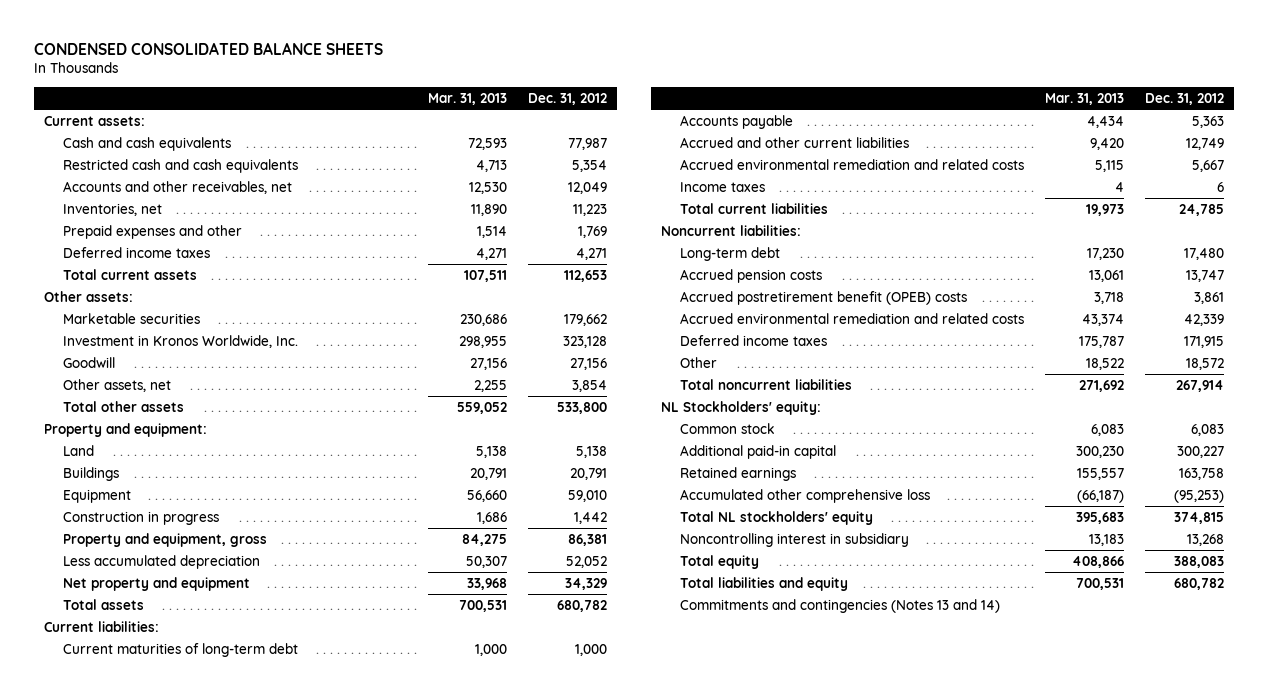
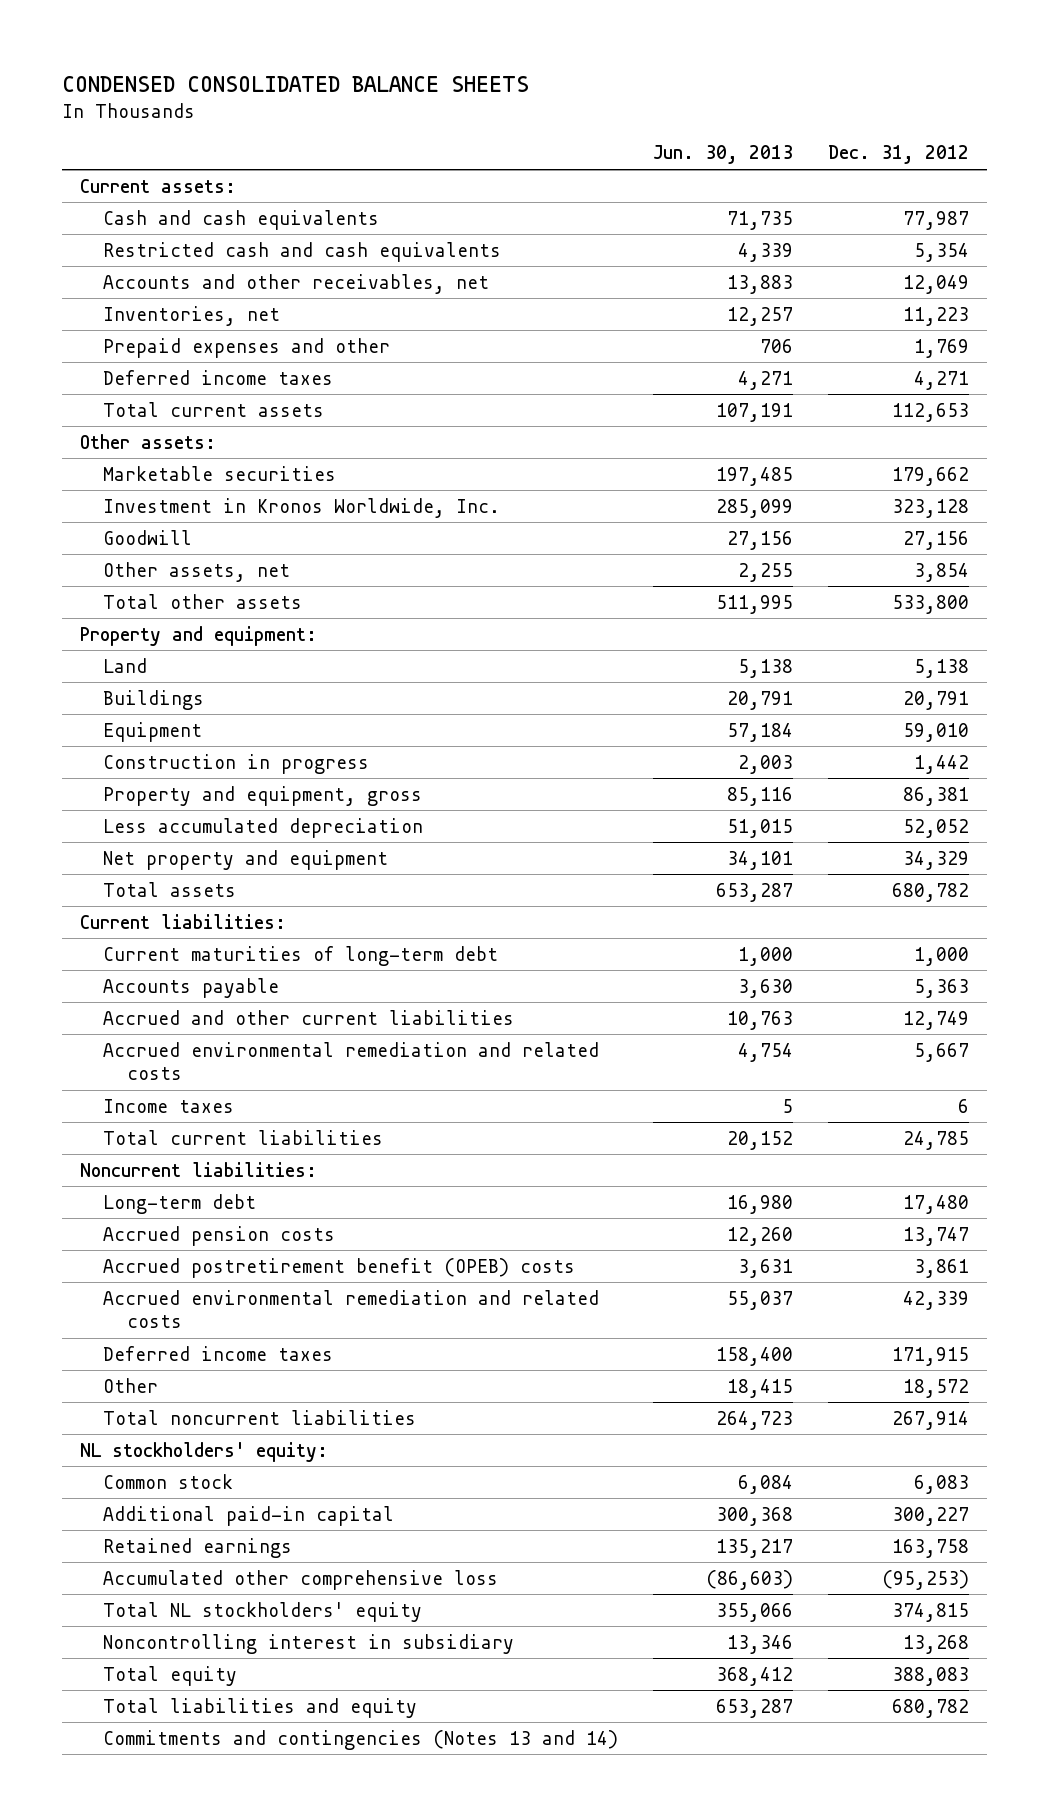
[427,92,507,105] Mar. 31, 2013 -> none
none -> [653,145,794,165] Jun. 30, 2013
[661,401,822,416] NL Stockholders' equity: -> [79,1441,328,1462] NL stockholders' equity:

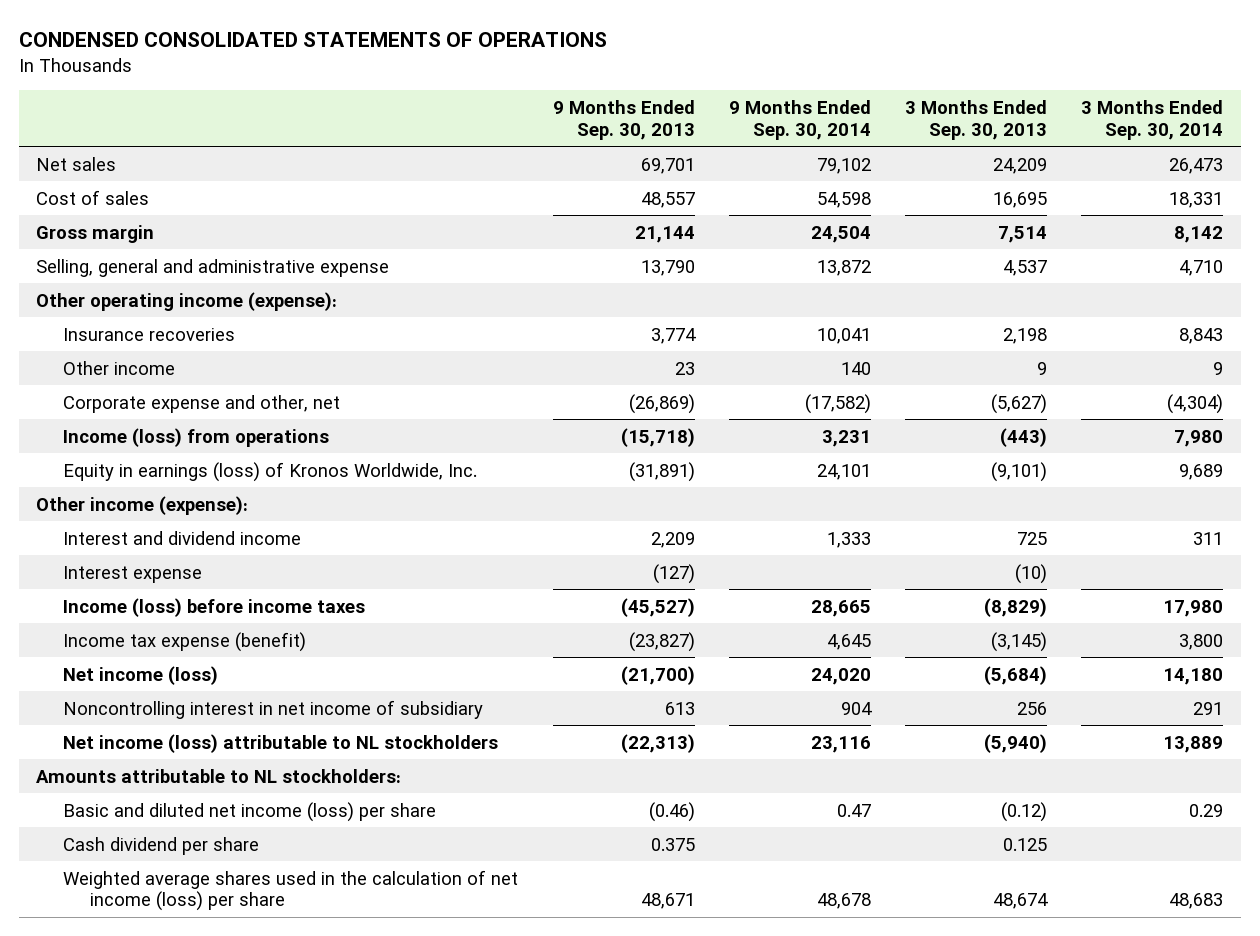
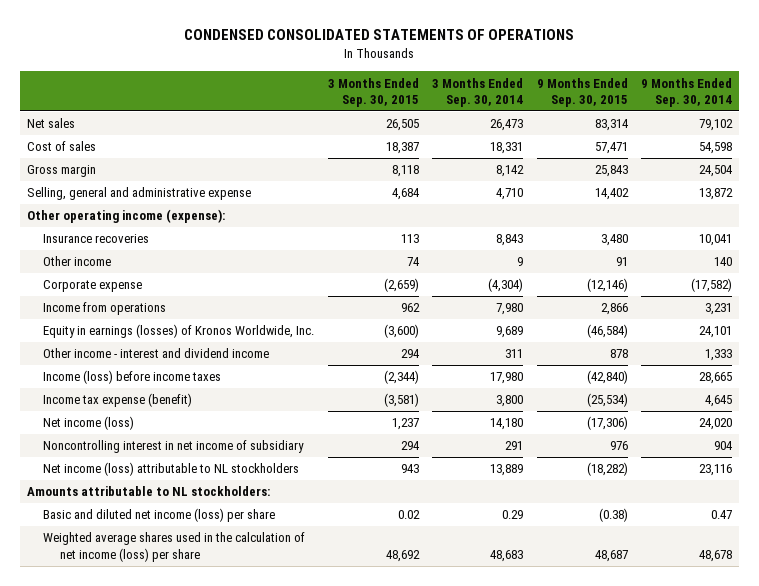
[552,99,695,140] 9 Months Ended Sep. 30, 2013 -> none
[905,99,1048,140] 3 Months Ended Sep. 30, 2013 -> none
none -> [327,77,419,107] 3 Months Ended Sep. 30, 2015
none -> [536,77,628,107] 9 Months Ended Sep. 30, 2015
[36,495,249,515] Other income (expense): -> none
[63,565,203,583] Interest expense -> none
[63,394,341,413] Corporate expense and other, net -> [43,280,143,293] Corporate expense
[63,427,330,447] Income (loss) from operations -> [43,302,167,316] Income from operations
[63,461,478,482] Equity in earnings (loss) of Kronos Worldwide, Inc. -> [43,324,315,339] Equity in earnings (losses) of Kronos Worldwide, Inc.
[63,530,302,545] Interest and dividend income -> [43,348,270,359] Other income - interest and dividend income
[63,836,260,855] Cash dividend per share -> none

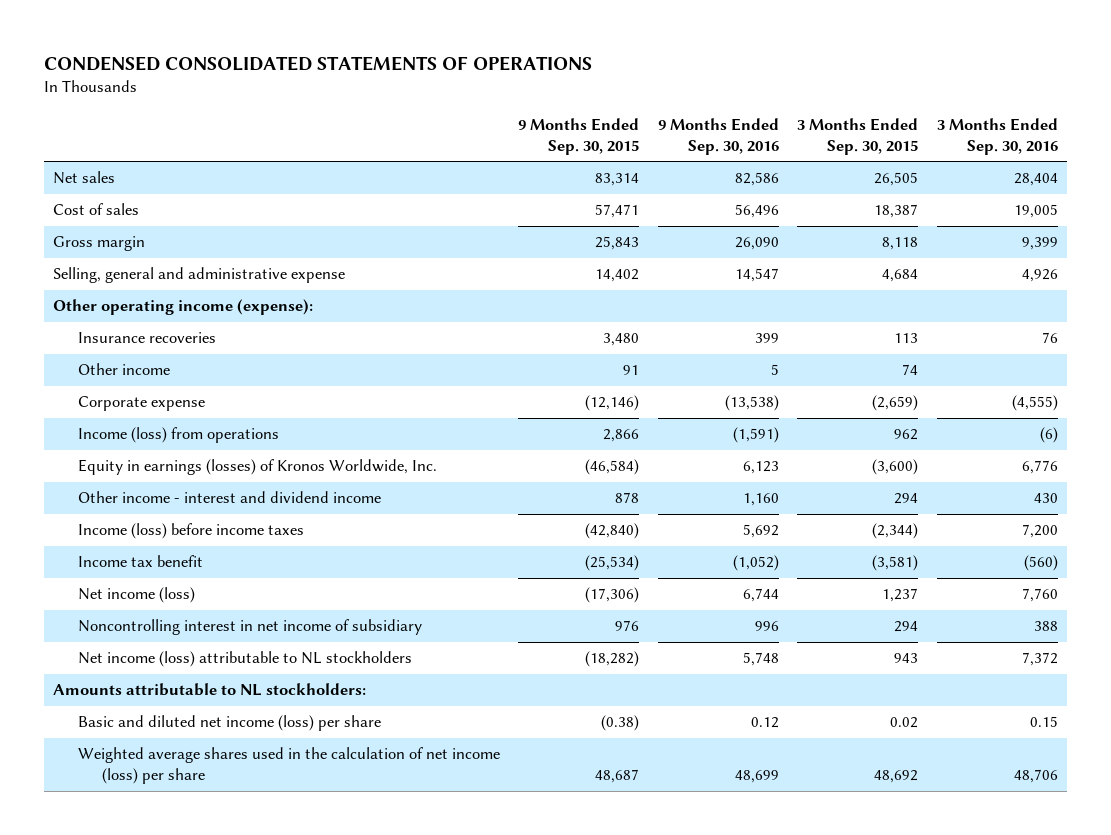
[432,77,524,107] 3 Months Ended Sep. 30, 2014 -> none
[640,77,732,107] 9 Months Ended Sep. 30, 2014 -> none
none -> [657,117,779,155] 9 Months Ended Sep. 30, 2016
none -> [936,117,1058,155] 3 Months Ended Sep. 30, 2016
[43,302,167,316] Income from operations -> [77,427,279,444] Income (loss) from operations
[43,393,193,408] Income tax expense (benefit) -> [77,555,203,568] Income tax benefit

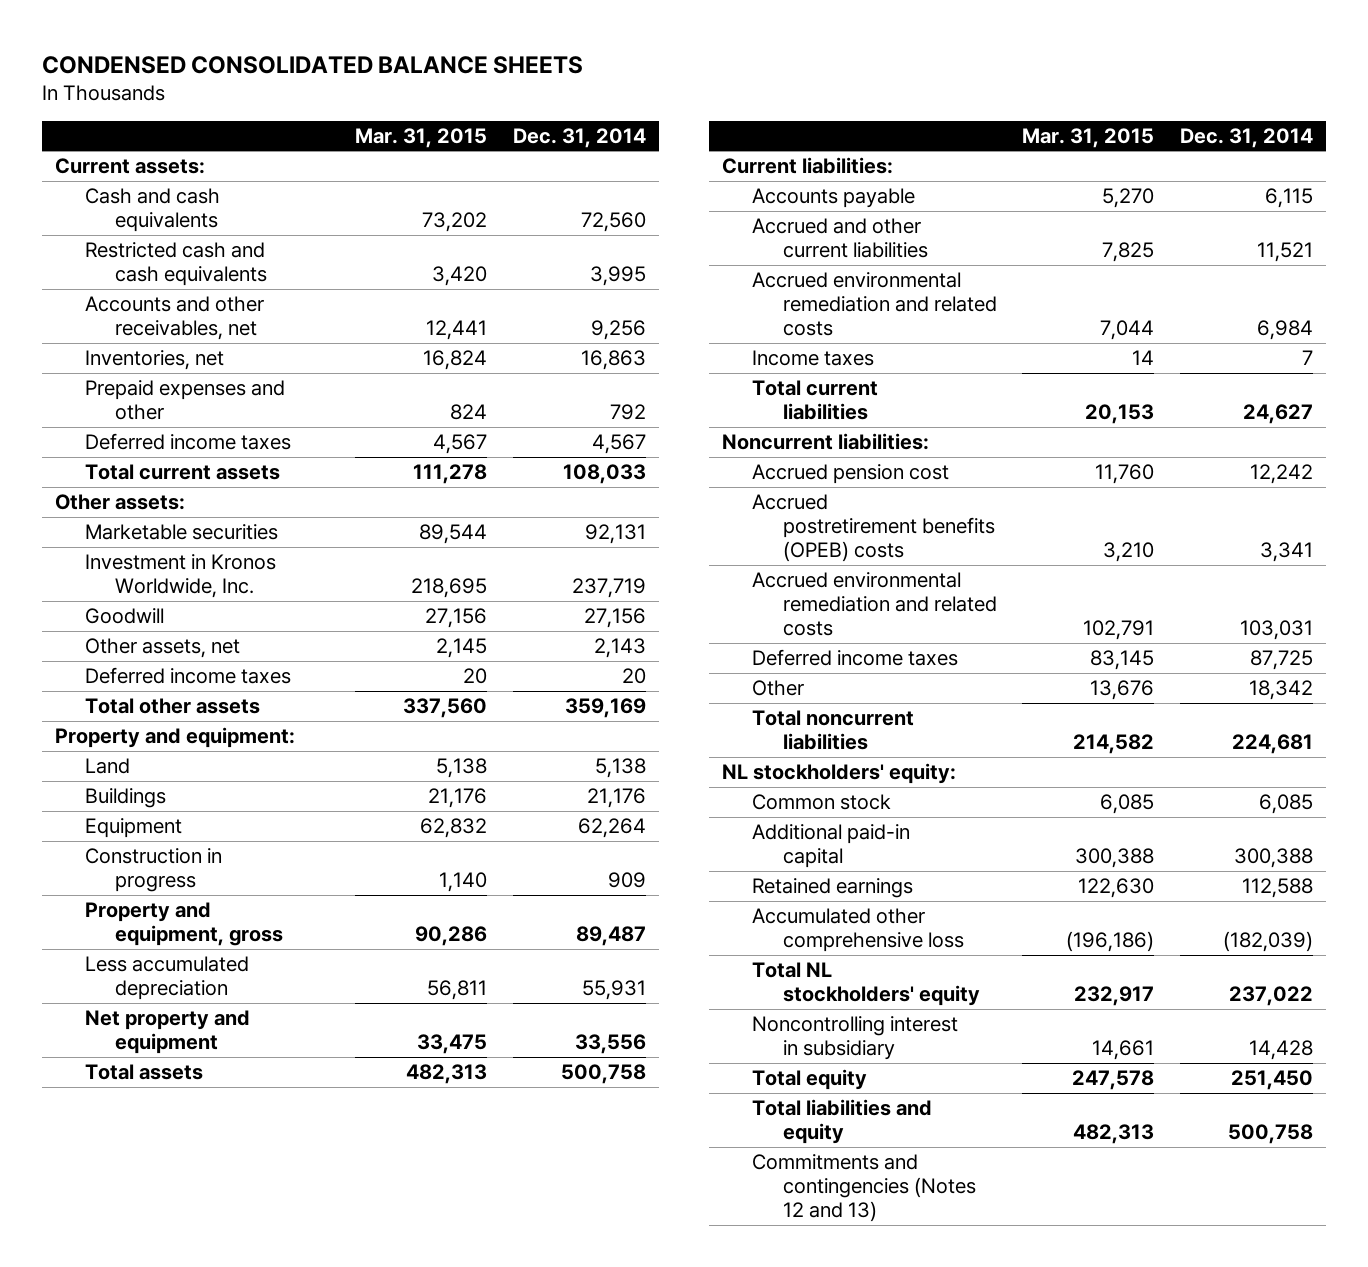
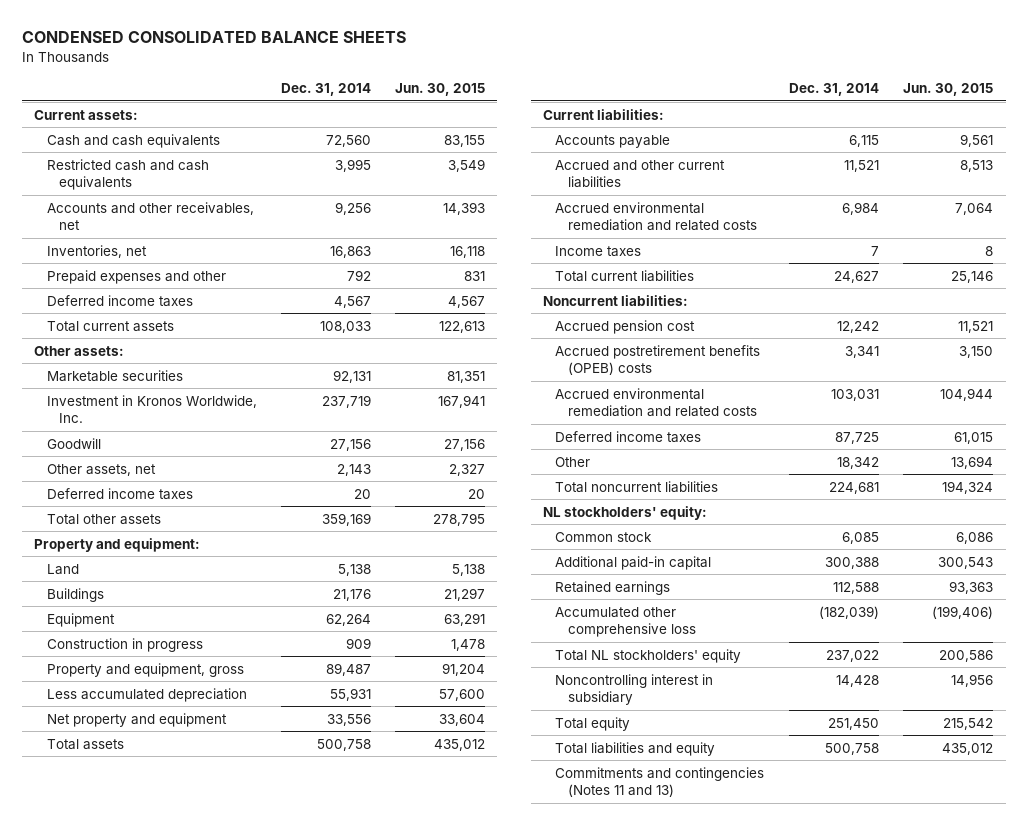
[354,127,487,148] Mar. 31, 2015 -> none
none -> [394,83,485,97] Jun. 30, 2015
[752,1153,976,1223] Commitments and contingencies (Notes 12 and 13) -> [555,766,765,798] Commitments and contingencies (Notes 11 and 13)

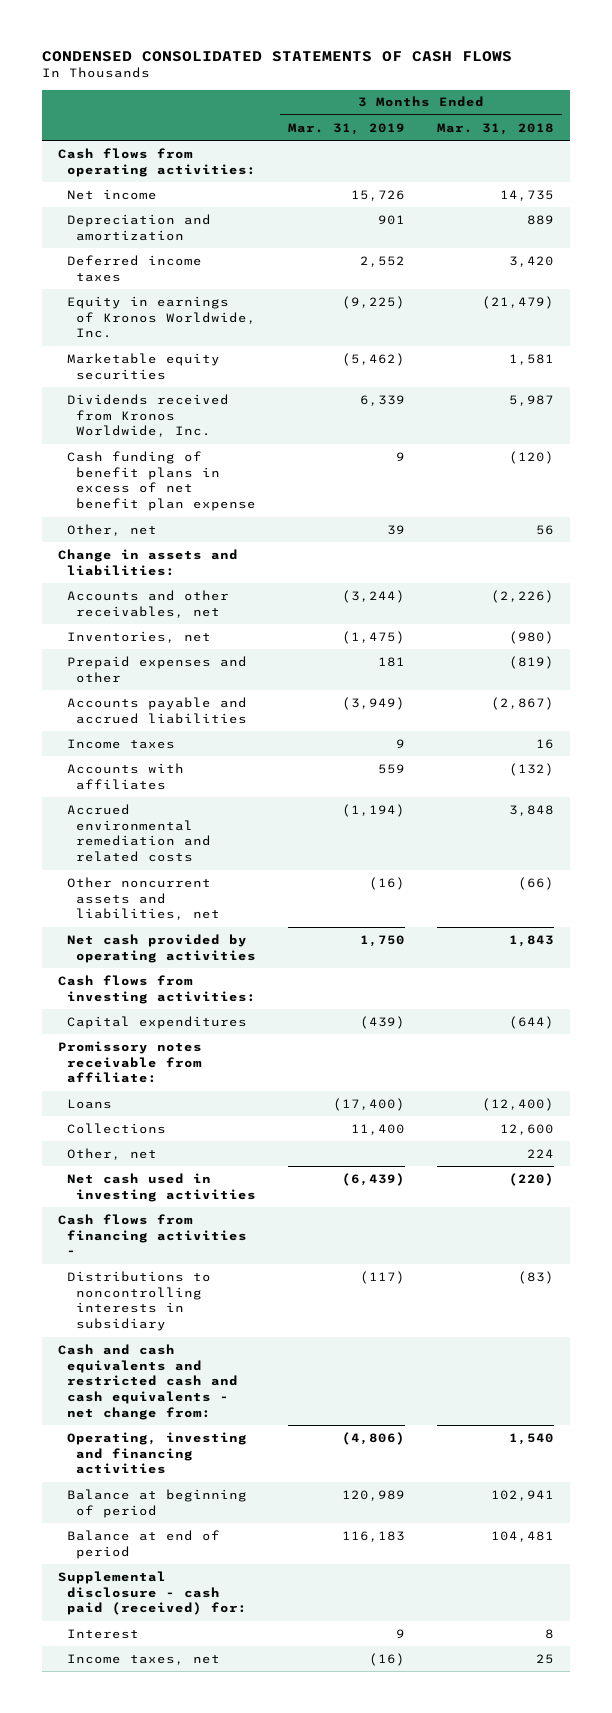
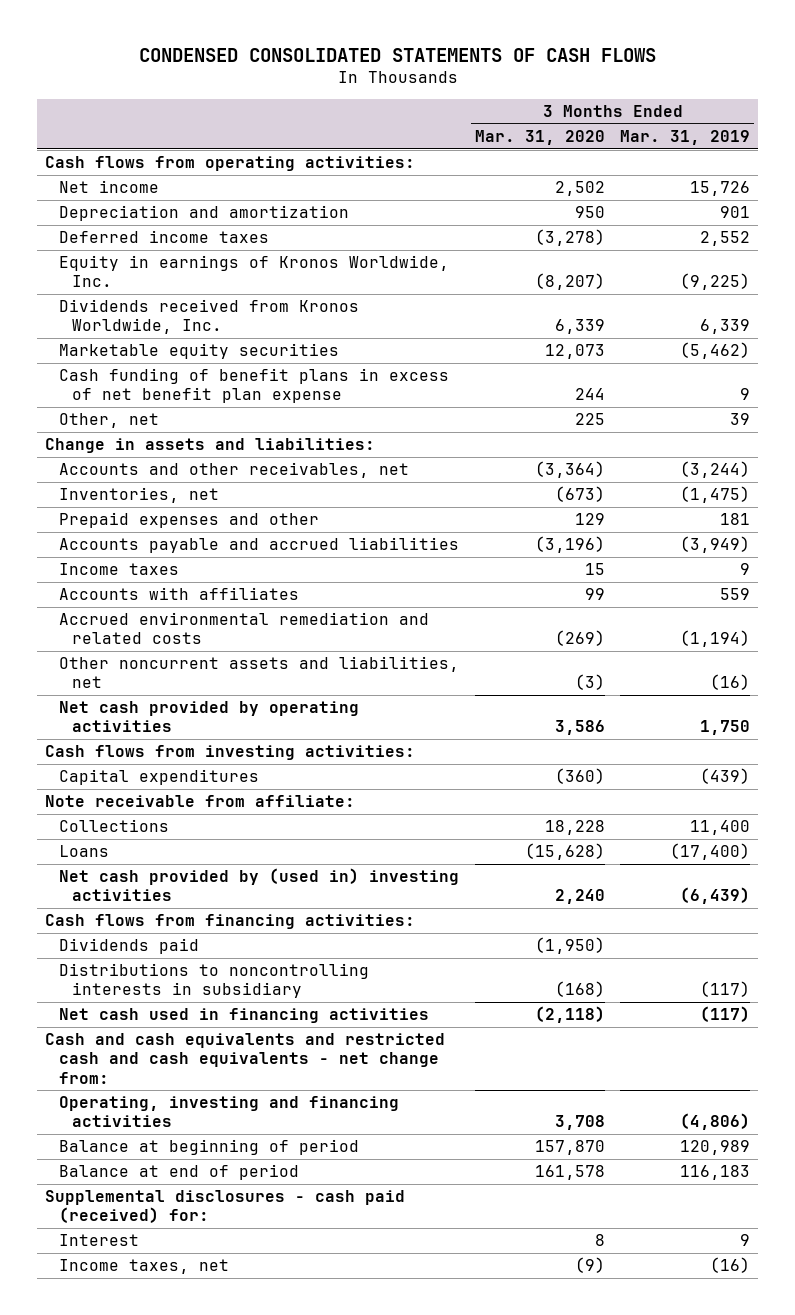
[437,122,555,135] Mar. 31, 2018 -> none
none -> [474,130,605,146] Mar. 31, 2020
[67,352,221,380] Marketable equity securities -> [58,343,339,360] Marketable equity securities
[58,1040,203,1084] Promissory notes receivable from affiliate: -> [44,795,355,808] Note receivable from affiliate:
[67,1147,158,1160] Other, net -> none
[67,1098,113,1109] Loans -> [58,845,109,858] Loans
[67,1172,257,1202] Net cash used in investing activities -> [58,868,459,902] Net cash provided by (used in) investing activities
[58,1213,248,1256] Cash flows from financing activities - -> [44,914,415,930] Cash flows from financing activities:
none -> [58,938,199,955] Dividends paid
none -> [58,1008,429,1024] Net cash used in financing activities
[58,1570,248,1616] Supplemental disclosure - cash paid (received) for: -> [44,1190,405,1224] Supplemental disclosures - cash paid (received) for:

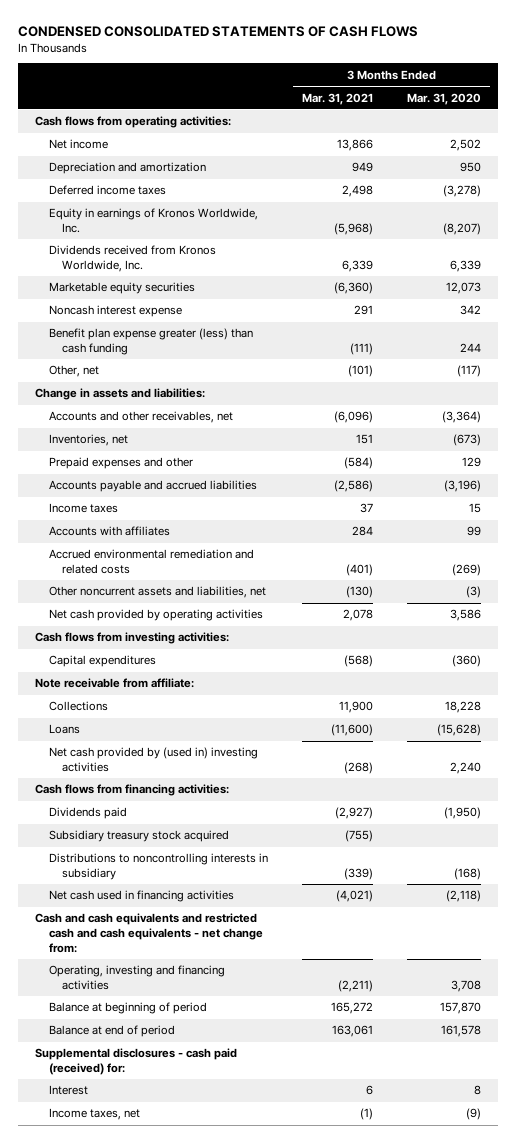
[620,130,751,146] Mar. 31, 2019 -> none
none -> [301,92,373,105] Mar. 31, 2021
none -> [48,305,182,318] Noncash interest expense
[58,368,449,404] Cash funding of benefit plans in excess of net benefit plan expense -> [48,328,253,356] Benefit plan expense greater (less) than cash funding
[574,413,605,426] 225 -> [457,365,482,378] (117)
none -> [48,830,229,843] Subsidiary treasury stock acquired

